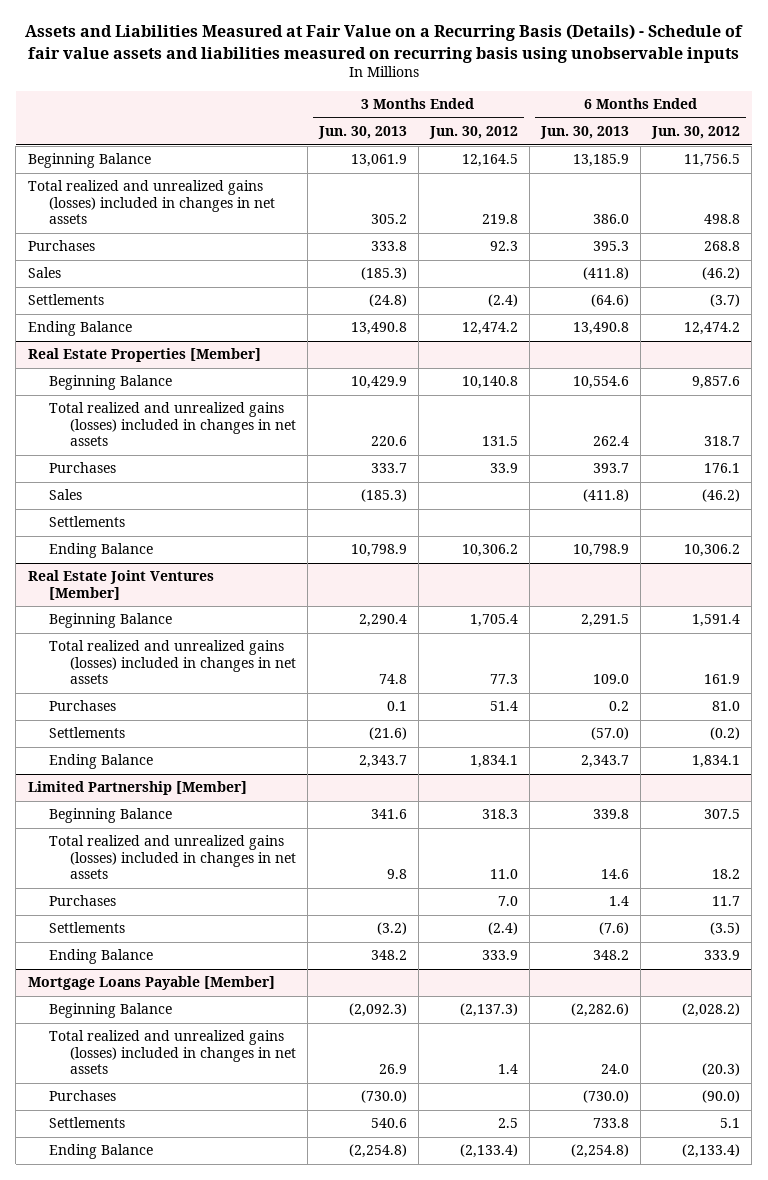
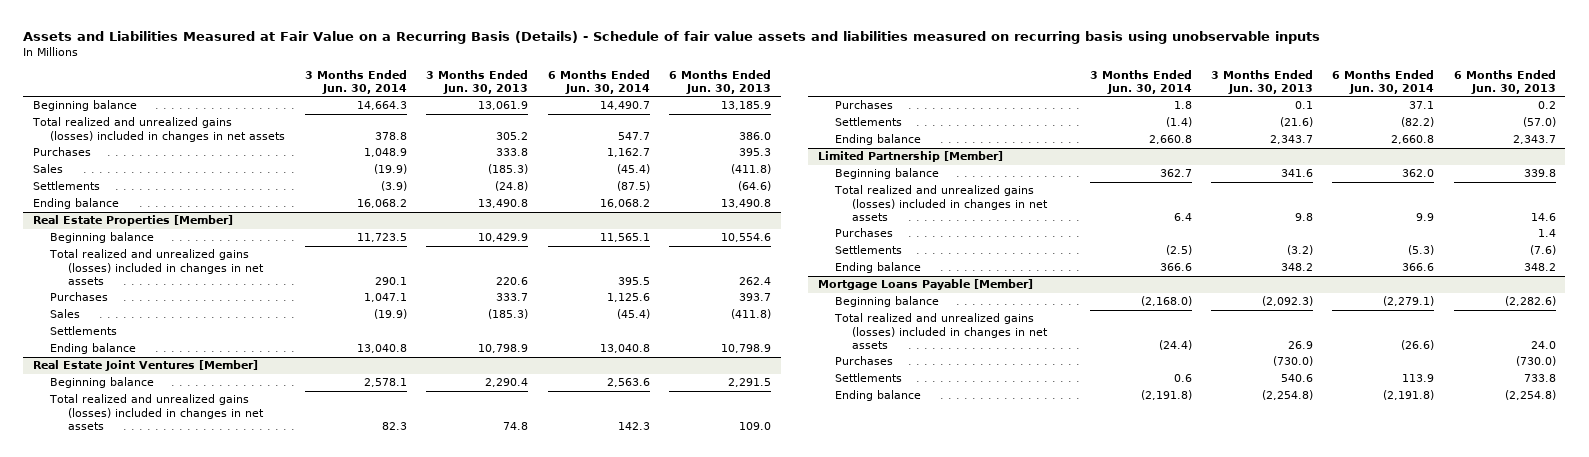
[429,126,519,140] Jun. 30, 2012 -> none
[651,126,741,140] Jun. 30, 2012 -> none
none -> [304,69,407,95] 3 Months Ended Jun. 30, 2014
none -> [547,69,650,95] 6 Months Ended Jun. 30, 2014
[27,153,151,169] Beginning Balance -> [33,100,138,112] Beginning balance
[27,321,132,337] Ending Balance -> [33,198,120,210] Ending balance
[48,375,172,391] Beginning Balance -> [50,232,155,244] Beginning balance
[48,543,153,559] Ending Balance -> [50,343,137,355] Ending balance
[48,613,172,629] Beginning Balance -> [50,377,155,389] Beginning balance
[48,754,153,770] Ending Balance -> [835,134,922,146] Ending balance
[48,808,172,824] Beginning Balance -> [835,168,940,180] Beginning balance
[48,949,153,965] Ending Balance -> [835,262,922,274] Ending balance
[48,1003,172,1019] Beginning Balance -> [835,296,940,308] Beginning balance
[48,1144,153,1160] Ending Balance -> [835,390,922,402] Ending balance

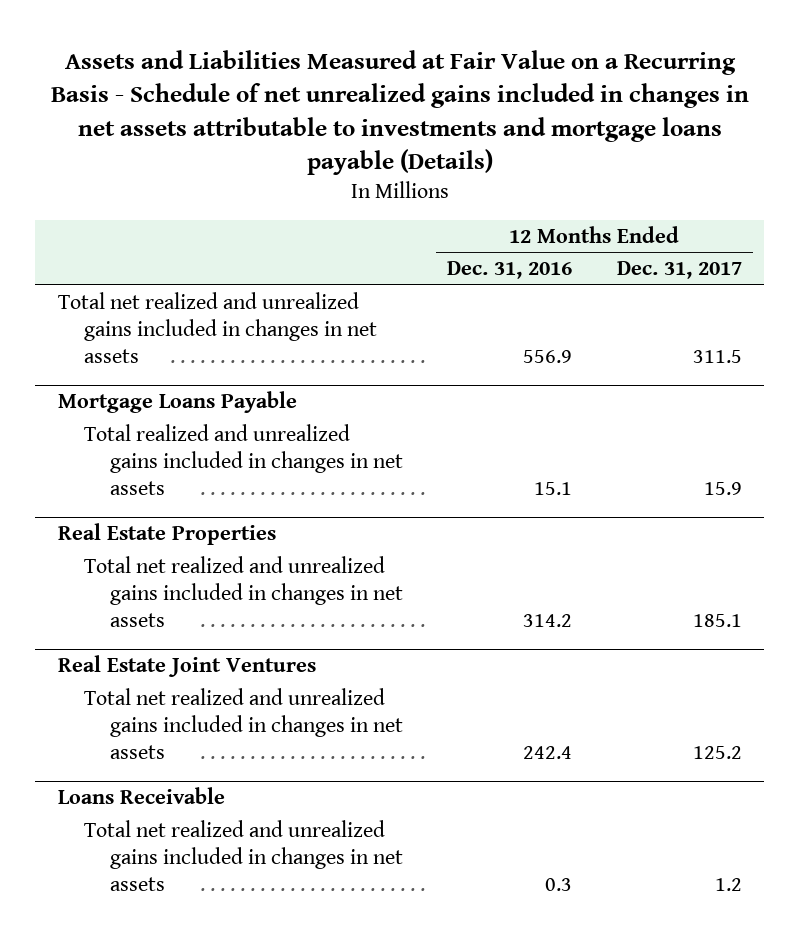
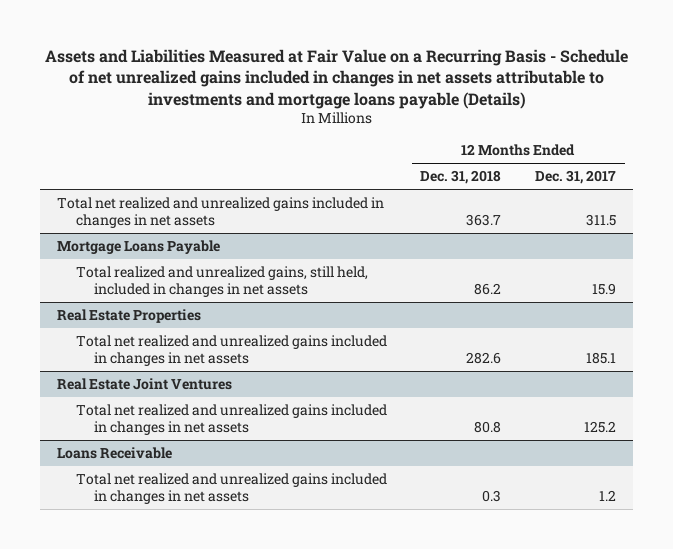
[447,261,573,280] Dec. 31, 2016 -> none
none -> [420,170,502,185] Dec. 31, 2018
[83,423,403,495] Total realized and unrealized gains included in changes in net assets -> [75,266,368,297] Total realized and unrealized gains, still held, included in changes in net assets

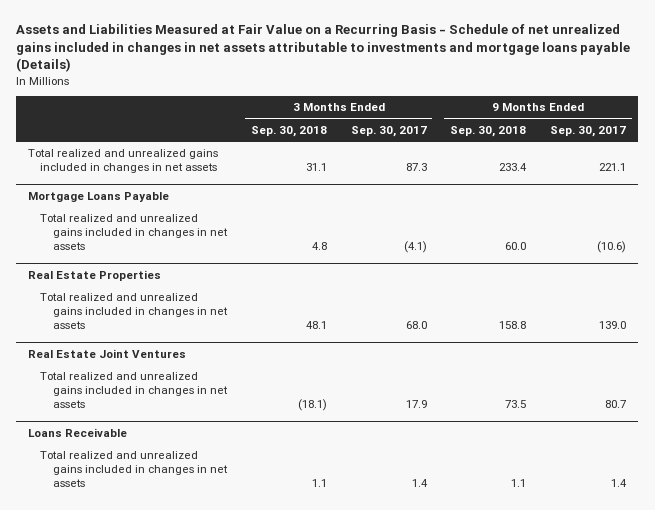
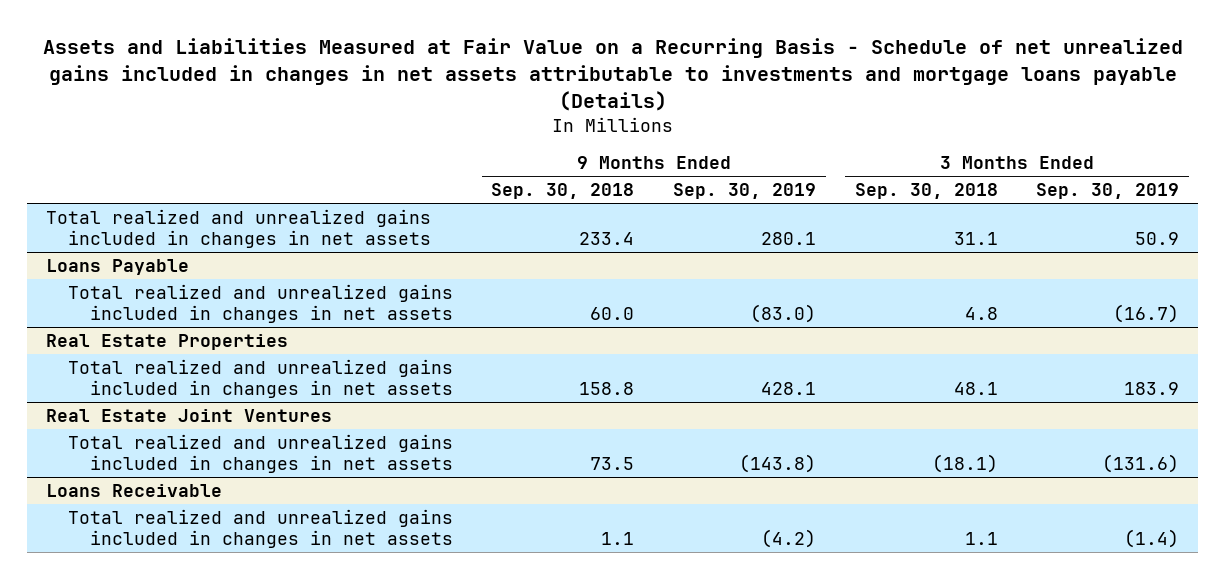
[350,125,427,137] Sep. 30, 2017 -> none
[550,125,627,137] Sep. 30, 2017 -> none
none -> [672,183,816,200] Sep. 30, 2019
none -> [1036,183,1180,200] Sep. 30, 2019
[28,192,170,203] Mortgage Loans Payable -> [45,258,189,275] Loans Payable

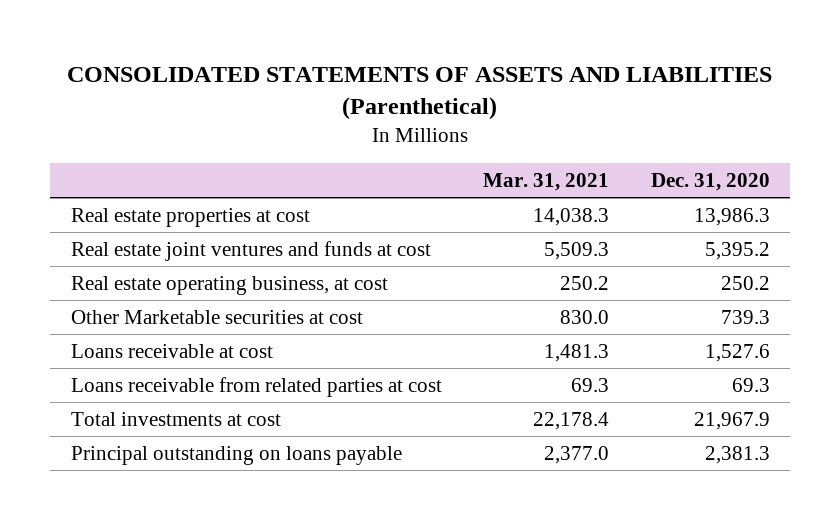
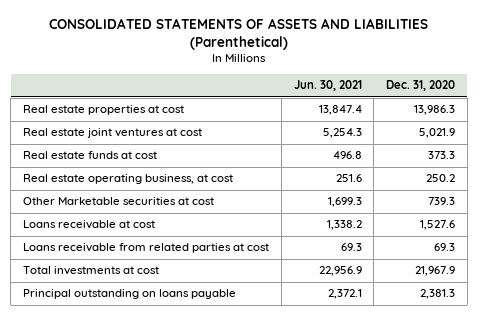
[483,172,610,191] Mar. 31, 2021 -> none
none -> [293,80,362,92] Jun. 30, 2021
[70,240,431,261] Real estate joint ventures and funds at cost -> [23,128,203,139] Real estate joint ventures at cost
[704,241,770,260] 5,395.2 -> [418,128,455,139] 5,021.9
none -> [23,151,158,160] Real estate funds at cost

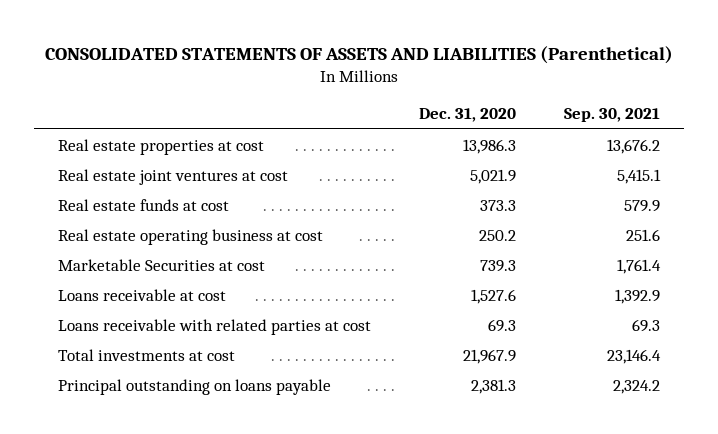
[293,80,362,92] Jun. 30, 2021 -> none
none -> [563,108,660,123] Sep. 30, 2021
[23,174,234,185] Real estate operating business, at cost -> [57,228,323,245] Real estate operating business at cost
[23,197,215,206] Other Marketable securities at cost -> [57,258,265,271] Marketable Securities at cost
[23,243,270,254] Loans receivable from related parties at cost -> [57,318,371,335] Loans receivable with related parties at cost

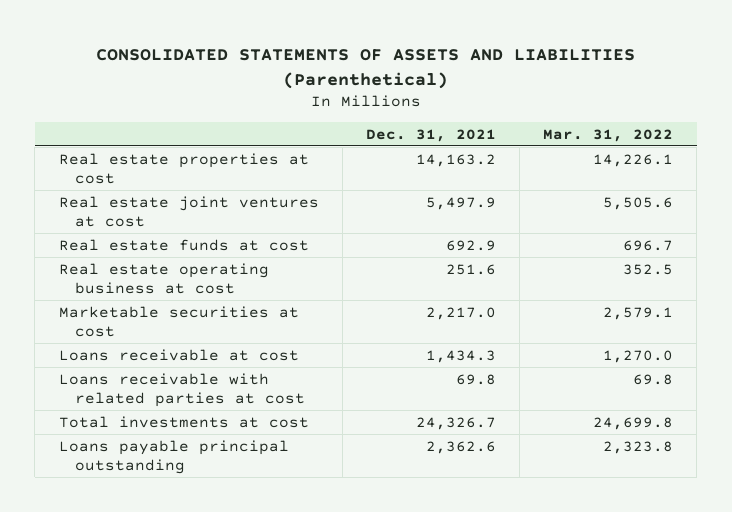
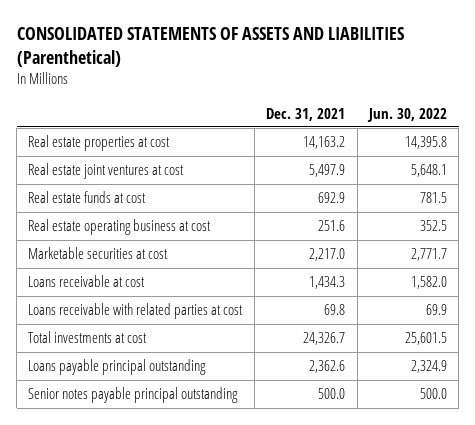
[543,128,674,142] Mar. 31, 2022 -> none
none -> [366,107,447,122] Jun. 30, 2022
none -> [28,387,239,404] Senior notes payable principal outstanding

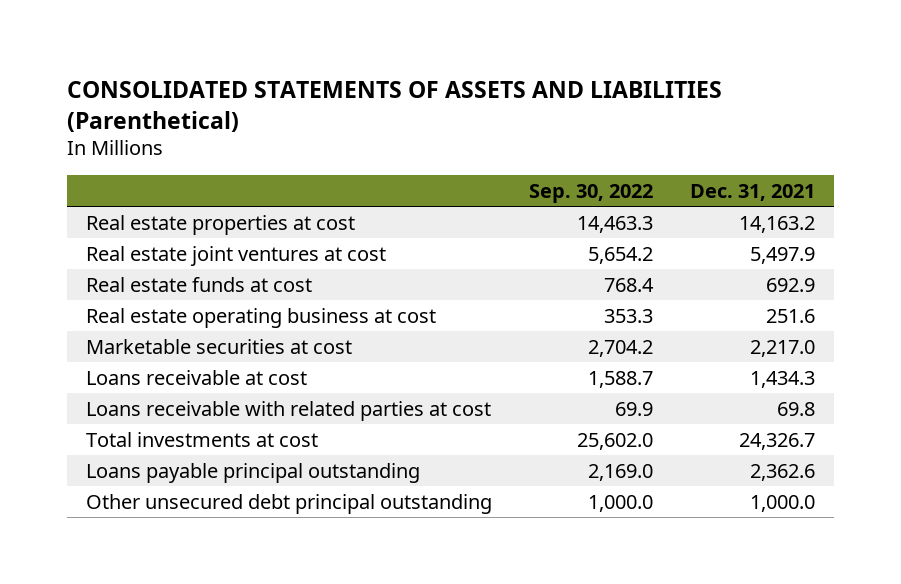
[366,107,447,122] Jun. 30, 2022 -> none
none -> [528,183,653,203] Sep. 30, 2022
[28,387,239,404] Senior notes payable principal outstanding -> none
none -> [85,493,492,514] Other unsecured debt principal outstanding

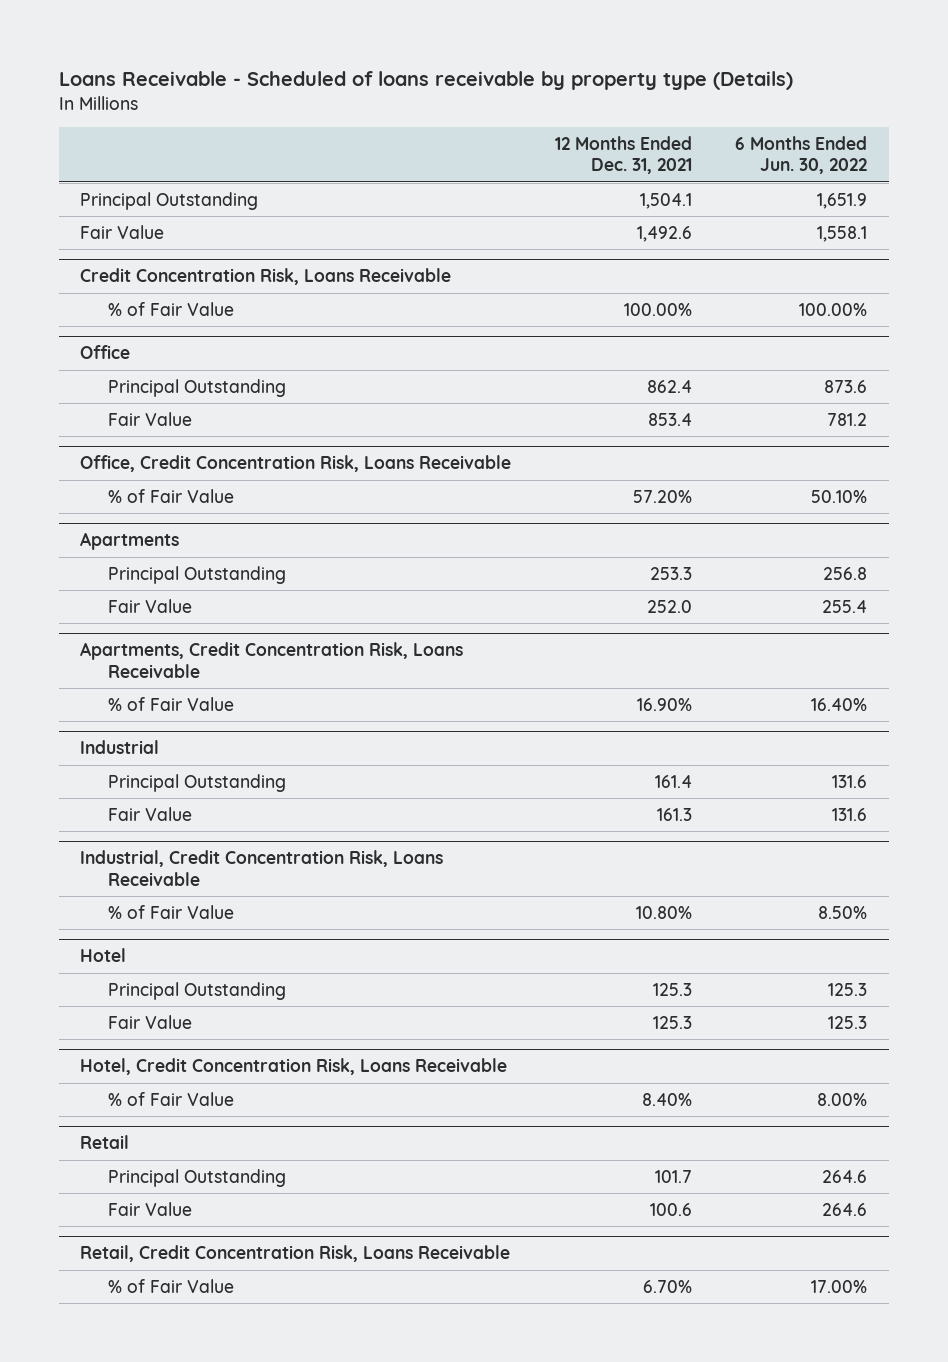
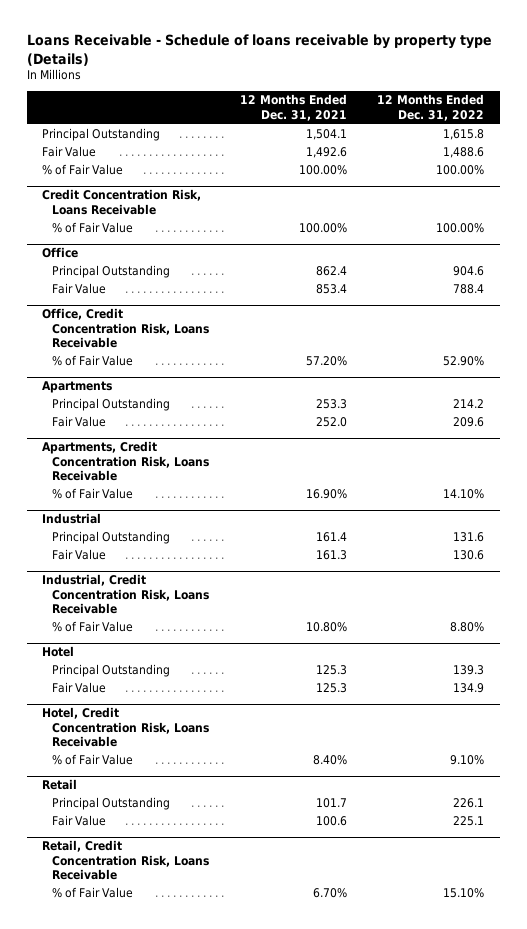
[58,70,793,90] Loans Receivable - Scheduled of loans receivable by property type (Details) -> [27,34,493,66] Loans Receivable - Schedule of loans receivable by property type (Details)
[735,136,868,175] 6 Months Ended Jun. 30, 2022 -> none
none -> [377,94,485,121] 12 Months Ended Dec. 31, 2022
none -> [42,164,124,176] % of Fair Value

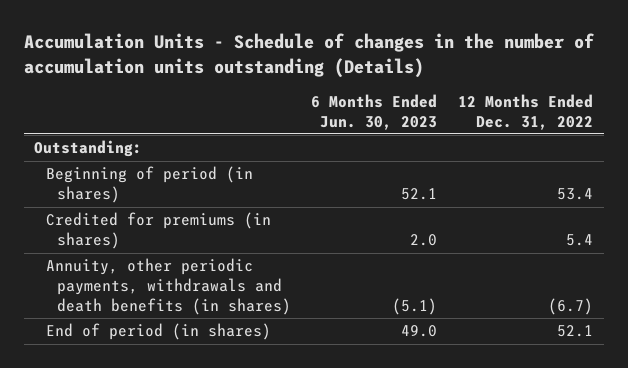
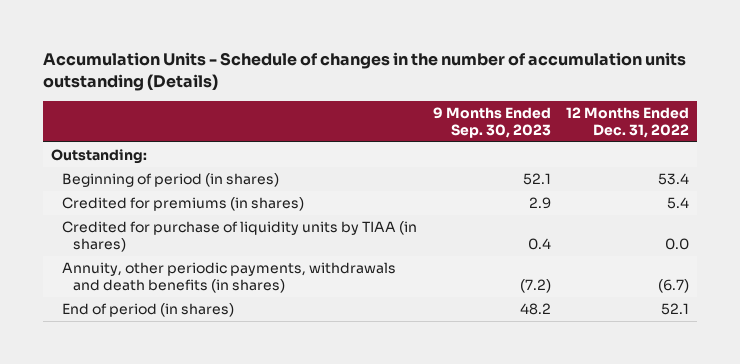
[311,93,438,130] 6 Months Ended Jun. 30, 2023 -> none
none -> [432,107,551,138] 9 Months Ended Sep. 30, 2023
none -> [62,221,418,252] Credited for purchase of liquidity units by TIAA (in shares)

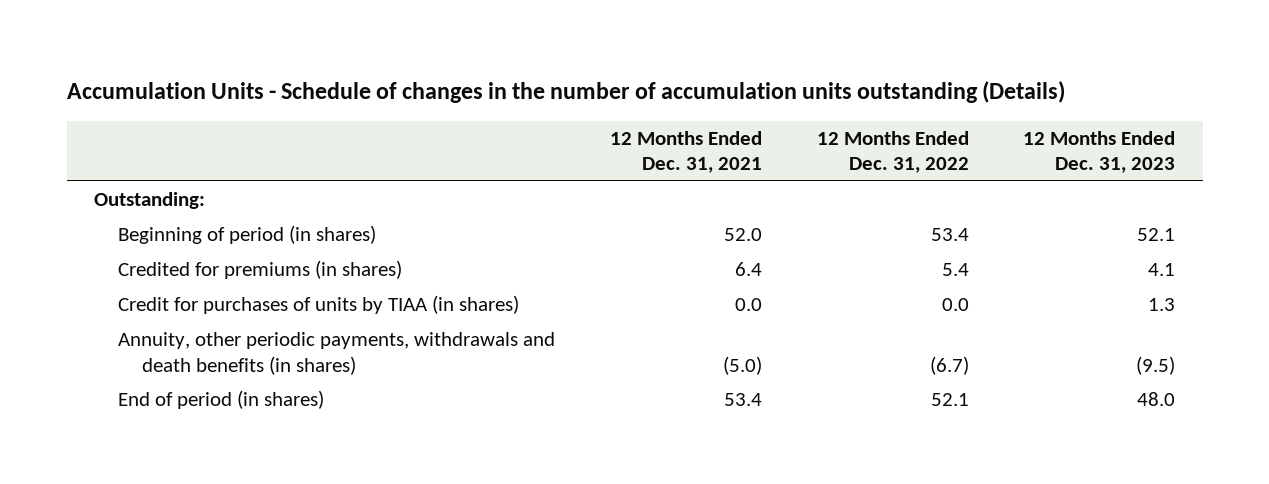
[432,107,551,138] 9 Months Ended Sep. 30, 2023 -> none
none -> [609,130,762,174] 12 Months Ended Dec. 31, 2021
none -> [1023,130,1176,174] 12 Months Ended Dec. 31, 2023
[62,221,418,252] Credited for purchase of liquidity units by TIAA (in shares) -> [118,295,520,315] Credit for purchases of units by TIAA (in shares)

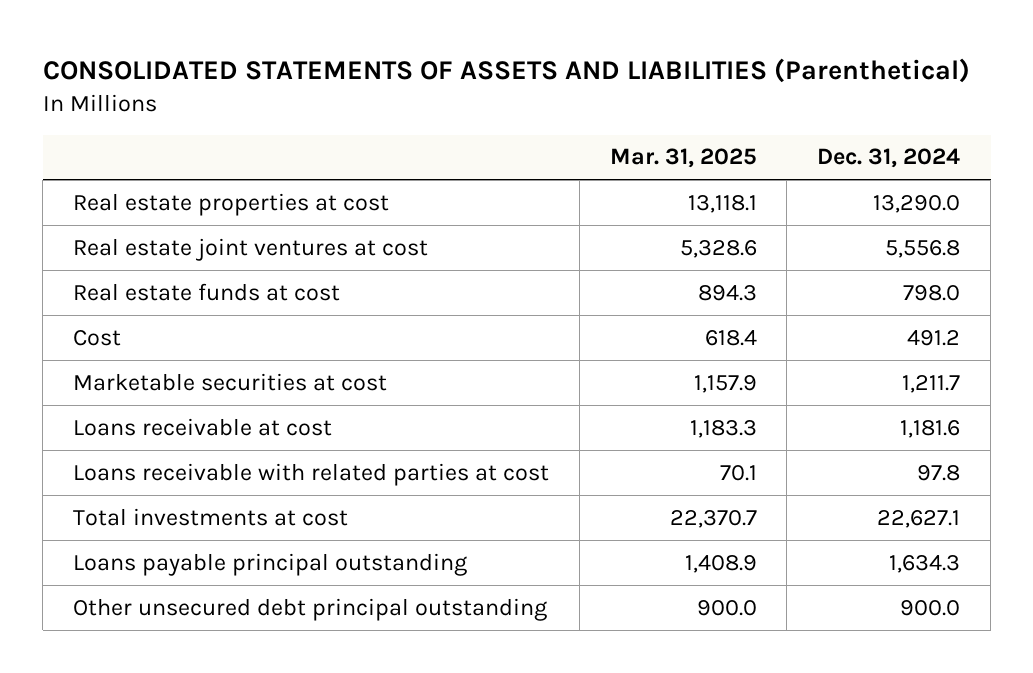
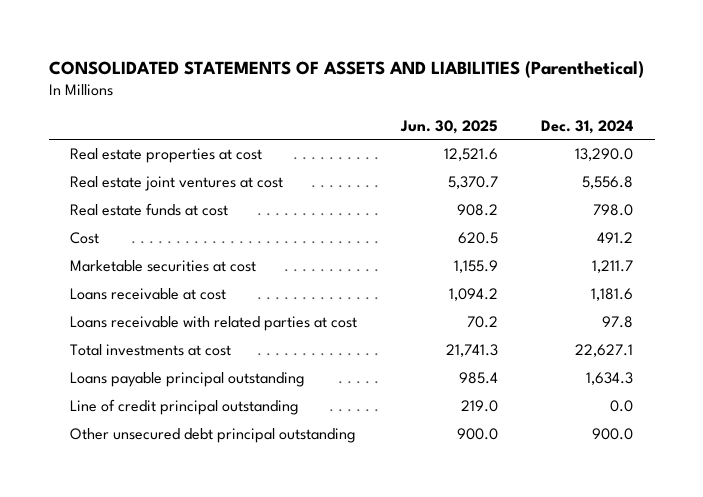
[609,148,757,169] Mar. 31, 2025 -> none
none -> [399,119,498,134] Jun. 30, 2025
none -> [70,399,300,416] Line of credit principal outstanding

